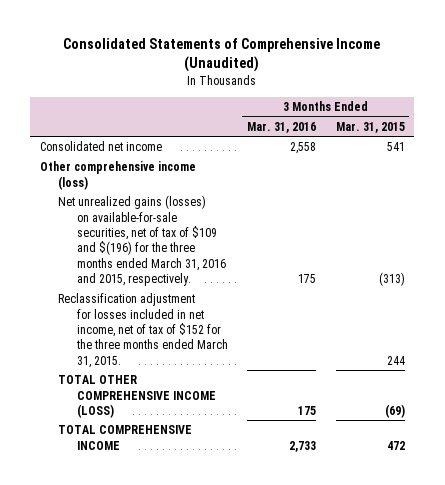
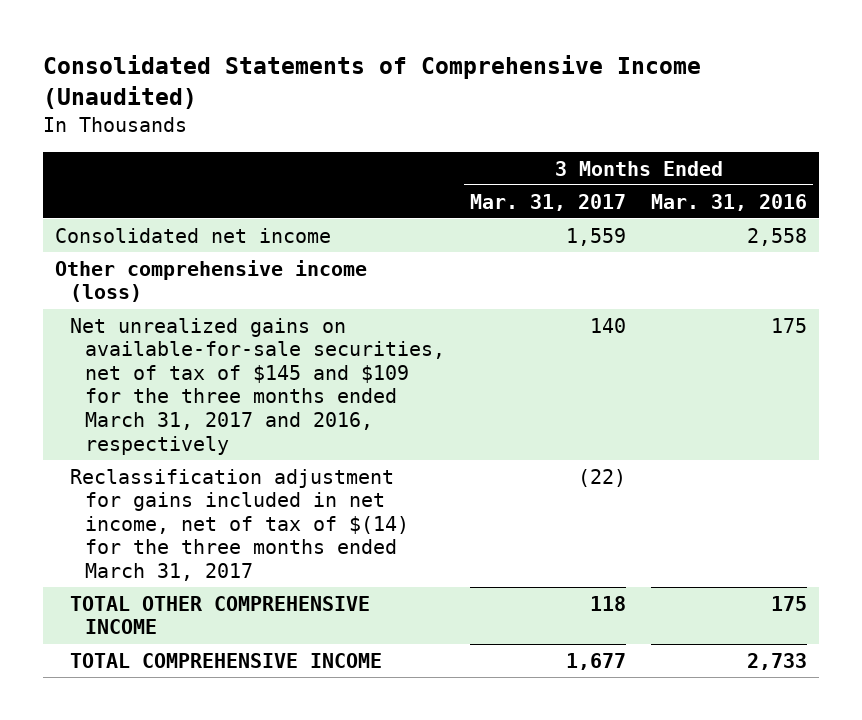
[335,121,405,133] Mar. 31, 2015 -> none
none -> [470,193,627,211] Mar. 31, 2017
[58,195,226,287] Net unrealized gains (losses) on available-for-sale securities, net of tax of $109 and $(196) for the three months ended March 31, 2016 and 2015, respectively. -> [70,317,446,455] Net unrealized gains on available-for-sale securities, net of tax of $145 and $109 for the three months ended March 31, 2017 and 2016, respectively
[58,293,228,368] Reclassification adjustment for losses included in net income, net of tax of $152 for the three months ended March 31, 2015. -> [70,468,410,581] Reclassification adjustment for gains included in net income, net of tax of $(14) for the three months ended March 31, 2017
[58,375,216,418] TOTAL OTHER COMPREHENSIVE INCOME (LOSS) -> [70,595,371,635] TOTAL OTHER COMPREHENSIVE INCOME

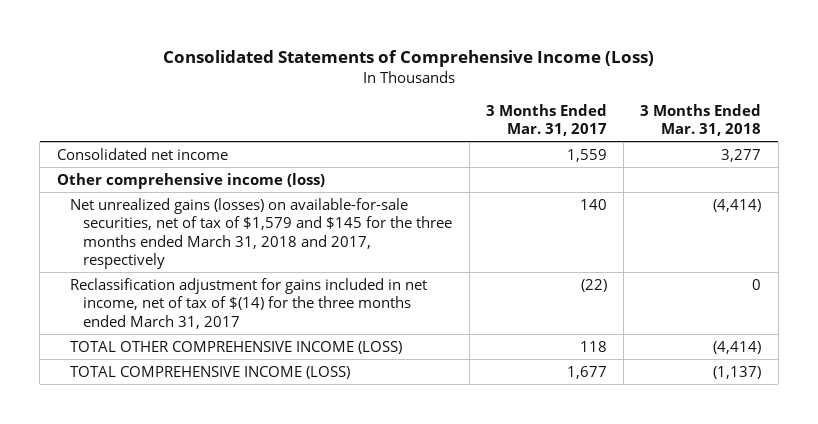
[42,54,701,109] Consolidated Statements of Comprehensive Income (Unaudited) -> [163,49,655,67] Consolidated Statements of Comprehensive Income (Loss)
[650,193,807,211] Mar. 31, 2016 -> none
none -> [640,103,762,137] 3 Months Ended Mar. 31, 2018
[70,317,446,455] Net unrealized gains on available-for-sale securities, net of tax of $145 and $109 for the three months ended March 31, 2017 and 2016, respectively -> [69,197,453,270] Net unrealized gains (losses) on available-for-sale securities, net of tax of $1,579 and $145 for the three months ended March 31, 2018 and 2017, respectively
[70,595,371,635] TOTAL OTHER COMPREHENSIVE INCOME -> [69,340,402,354] TOTAL OTHER COMPREHENSIVE INCOME (LOSS)
[70,652,383,668] TOTAL COMPREHENSIVE INCOME -> [69,365,350,379] TOTAL COMPREHENSIVE INCOME (LOSS)

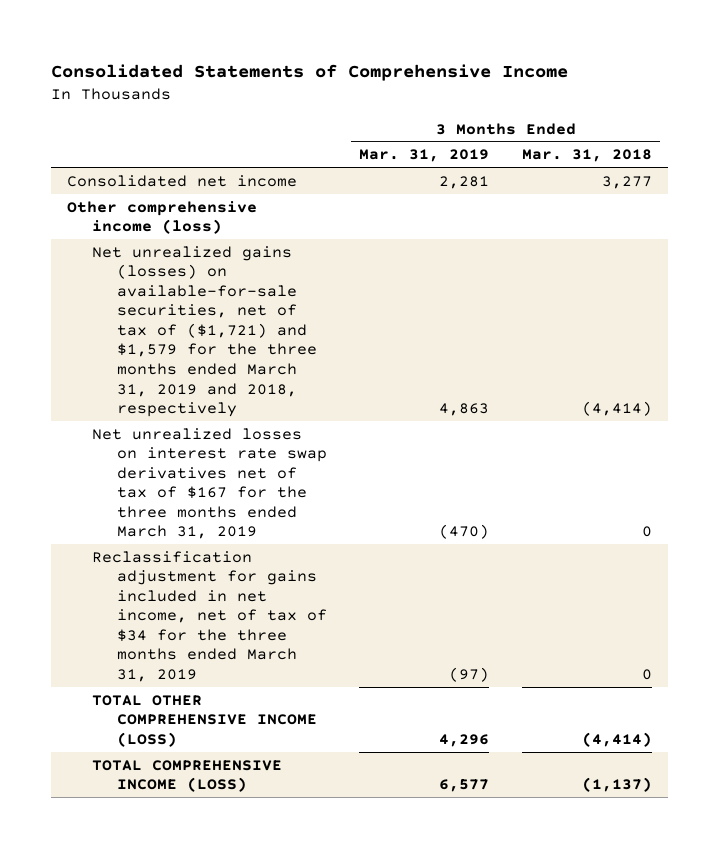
[163,49,655,67] Consolidated Statements of Comprehensive Income (Loss) -> [51,64,569,82] Consolidated Statements of Comprehensive Income
[485,103,607,137] 3 Months Ended Mar. 31, 2017 -> none
none -> [359,149,490,163] Mar. 31, 2019
[69,197,453,270] Net unrealized gains (losses) on available-for-sale securities, net of tax of $1,579 and $145 for the three months ended March 31, 2018 and 2017, respectively -> [92,245,318,418] Net unrealized gains (losses) on available-for-sale securities, net of tax of ($1,721) and $1,579 for the three months ended March 31, 2019 and 2018, respectively
none -> [92,427,328,540] Net unrealized losses on interest rate swap derivatives net of tax of $167 for the three months ended March 31, 2019
[69,277,427,329] Reclassification adjustment for gains included in net income, net of tax of $(14) for the three months ended March 31, 2017 -> [92,550,328,682] Reclassification adjustment for gains included in net income, net of tax of $34 for the three months ended March 31, 2019

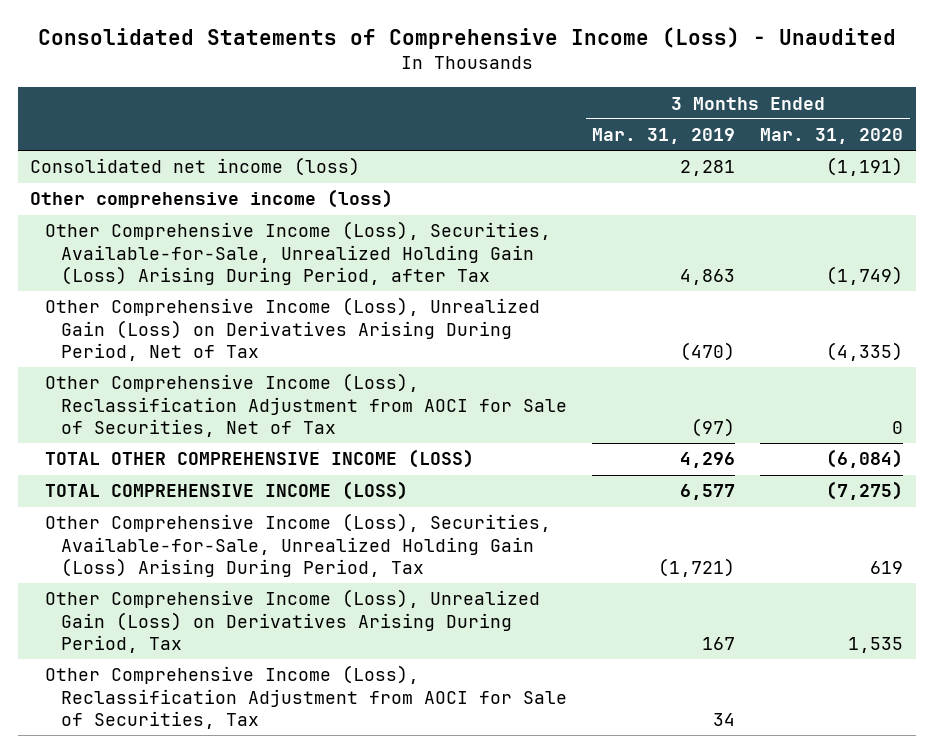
[51,64,569,82] Consolidated Statements of Comprehensive Income -> [37,27,896,50] Consolidated Statements of Comprehensive Income (Loss) - Unaudited
[521,149,652,163] Mar. 31, 2018 -> none
none -> [760,128,904,145] Mar. 31, 2020
[67,174,298,187] Consolidated net income -> [30,157,361,177] Consolidated net income (loss)
[92,245,318,418] Net unrealized gains (losses) on available-for-sale securities, net of tax of ($1,721) and $1,579 for the three months ended March 31, 2019 and 2018, respectively -> [45,221,552,285] Other Comprehensive Income (Loss), Securities, Available-for-Sale, Unrealized Holding Gain (Loss) Arising During Period, after Tax
[92,427,328,540] Net unrealized losses on interest rate swap derivatives net of tax of $167 for the three months ended March 31, 2019 -> [45,297,541,361] Other Comprehensive Income (Loss), Unrealized Gain (Loss) on Derivatives Arising During Period, Net of Tax
[92,550,328,682] Reclassification adjustment for gains included in net income, net of tax of $34 for the three months ended March 31, 2019 -> [45,373,567,437] Other Comprehensive Income (Loss), Reclassification Adjustment from AOCI for Sale of Securities, Net of Tax
none -> [45,513,552,577] Other Comprehensive Income (Loss), Securities, Available-for-Sale, Unrealized Holding Gain (Loss) Arising During Period, Tax
none -> [45,589,541,653] Other Comprehensive Income (Loss), Unrealized Gain (Loss) on Derivatives Arising During Period, Tax
none -> [45,665,567,729] Other Comprehensive Income (Loss), Reclassification Adjustment from AOCI for Sale of Securities, Tax

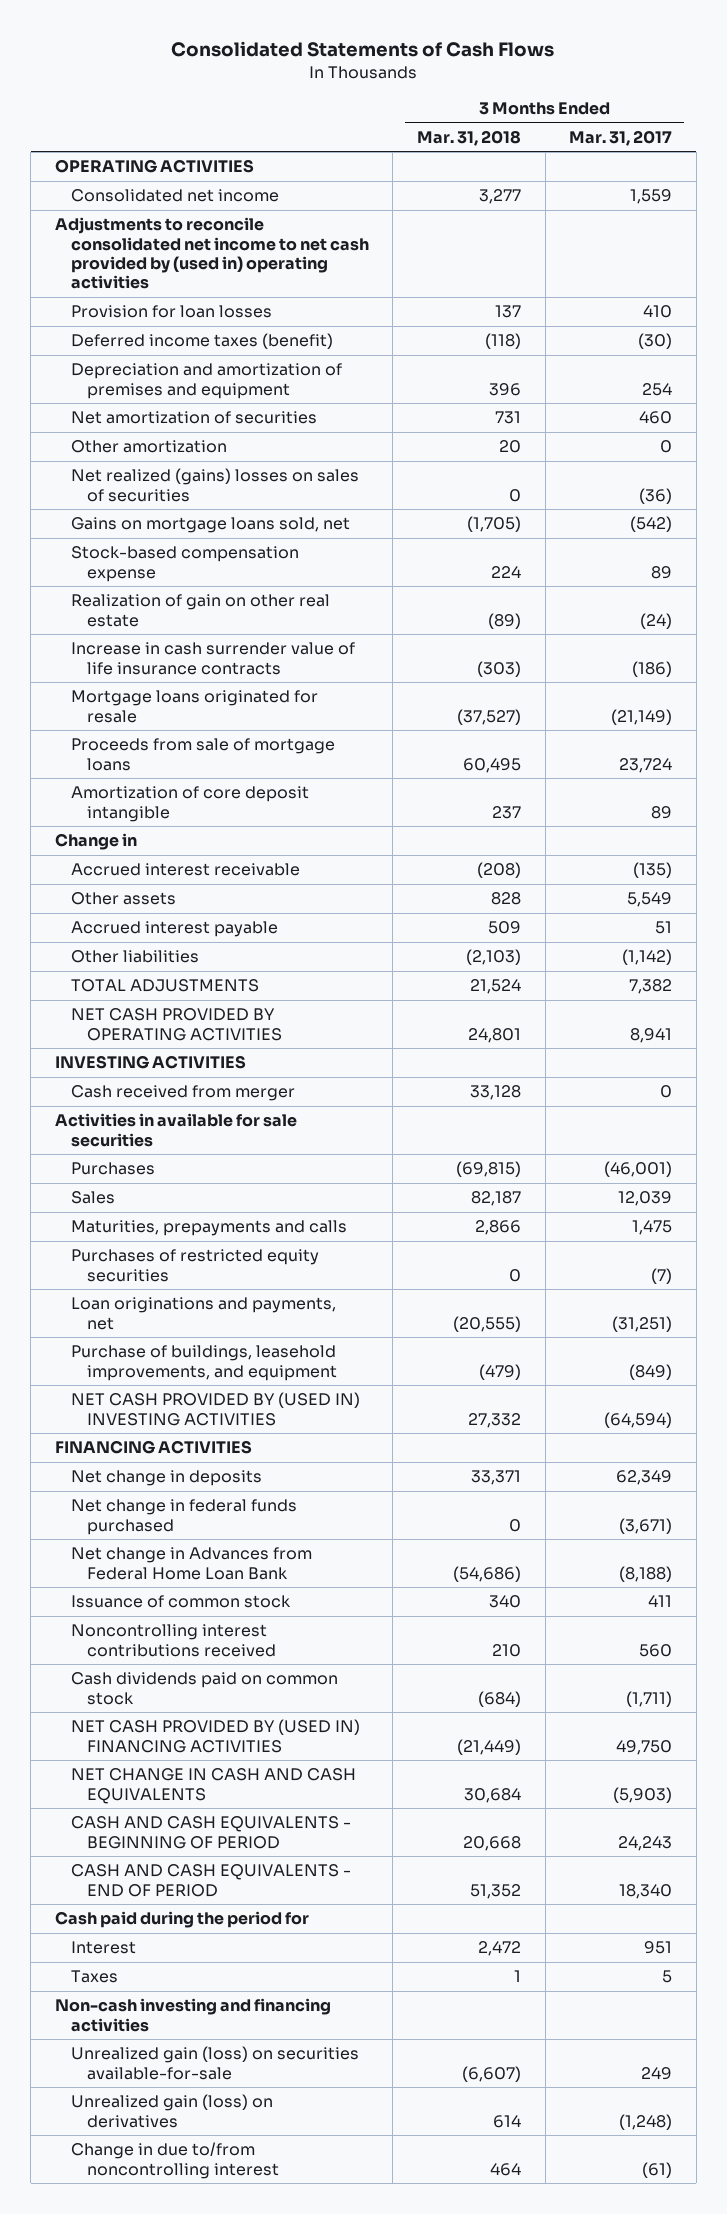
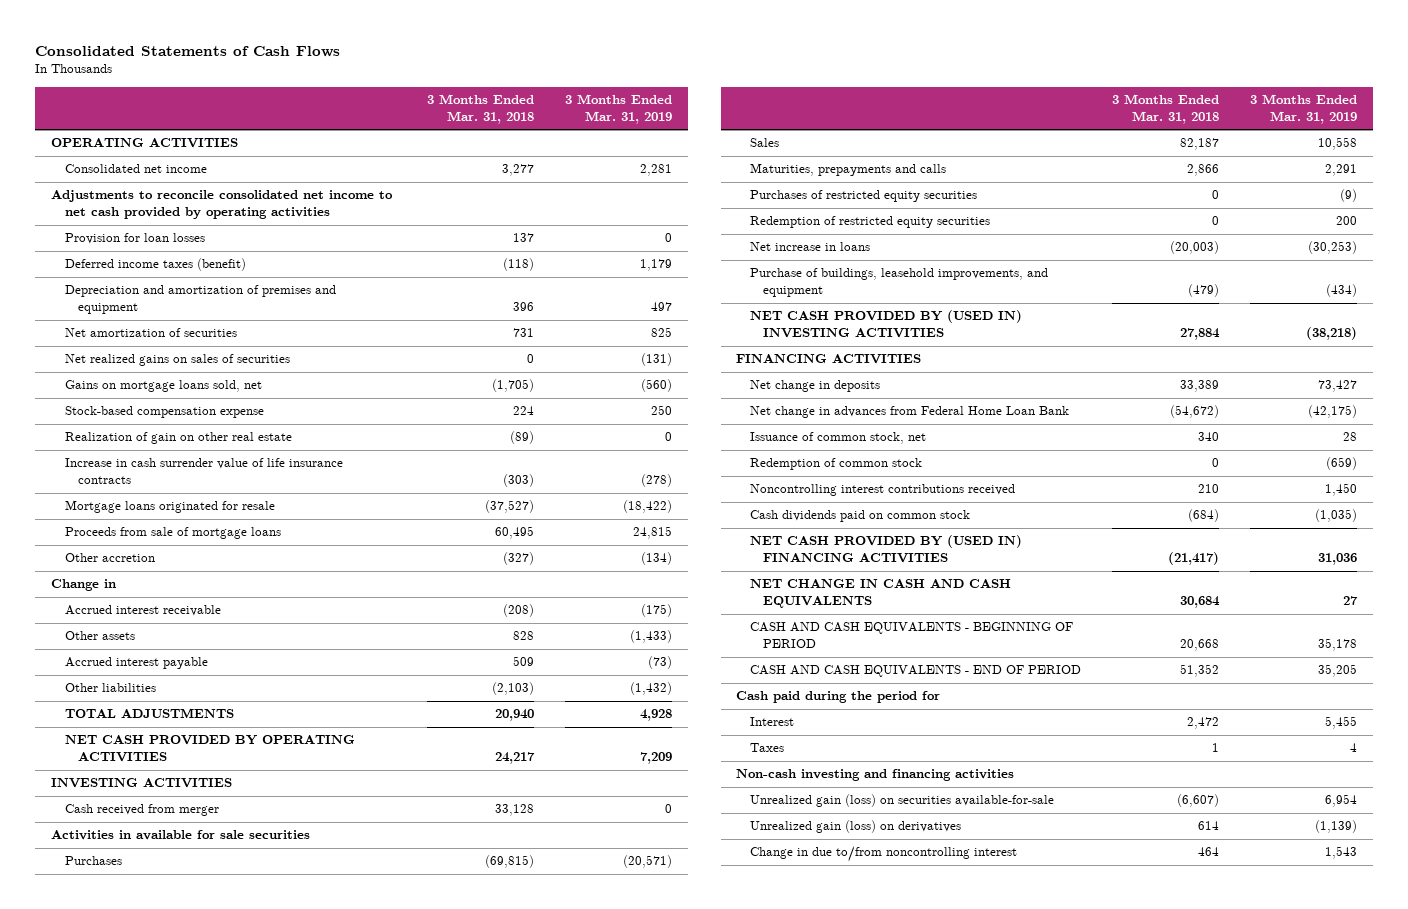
[569,129,673,146] Mar. 31, 2017 -> none
none -> [565,94,673,124] 3 Months Ended Mar. 31, 2019
[54,217,369,290] Adjustments to reconcile consolidated net income to net cash provided by (used in) operating activities -> [51,190,394,220] Adjustments to reconcile consolidated net income to net cash provided by operating activities
[70,440,227,454] Other amortization -> none
[70,468,359,502] Net realized (gains) losses on sales of securities -> [64,354,290,367] Net realized gains on sales of securities
[70,786,309,822] Amortization of core deposit intangible -> none
none -> [64,553,155,563] Other accretion
[469,979,521,995] 21,524 -> [494,709,534,722] 20,940
[467,1027,521,1043] 24,801 -> [494,752,535,765] 24,217
none -> [749,216,990,229] Redemption of restricted equity securities
[70,1297,336,1330] Loan originations and payments, net -> [749,242,870,252] Net increase in loans
[452,1315,521,1332] (20,555) -> [1169,241,1219,255] (20,003)
[467,1412,521,1428] 27,332 -> [1179,328,1220,341] 27,884
[70,1499,297,1535] Net change in federal funds purchased -> none
[470,1470,521,1486] 33,371 -> [1179,380,1219,393] 33,389
[70,1547,312,1580] Net change in Advances from Federal Home Loan Bank -> [749,406,1069,419] Net change in advances from Federal Home Loan Bank
[452,1565,521,1582] (54,686) -> [1169,405,1219,419] (54,672)
[70,1595,291,1609] Issuance of common stock -> [749,432,926,445] Issuance of common stock, net
none -> [749,458,922,471] Redemption of common stock
[456,1738,521,1755] (21,449) -> [1167,552,1219,566] (21,417)

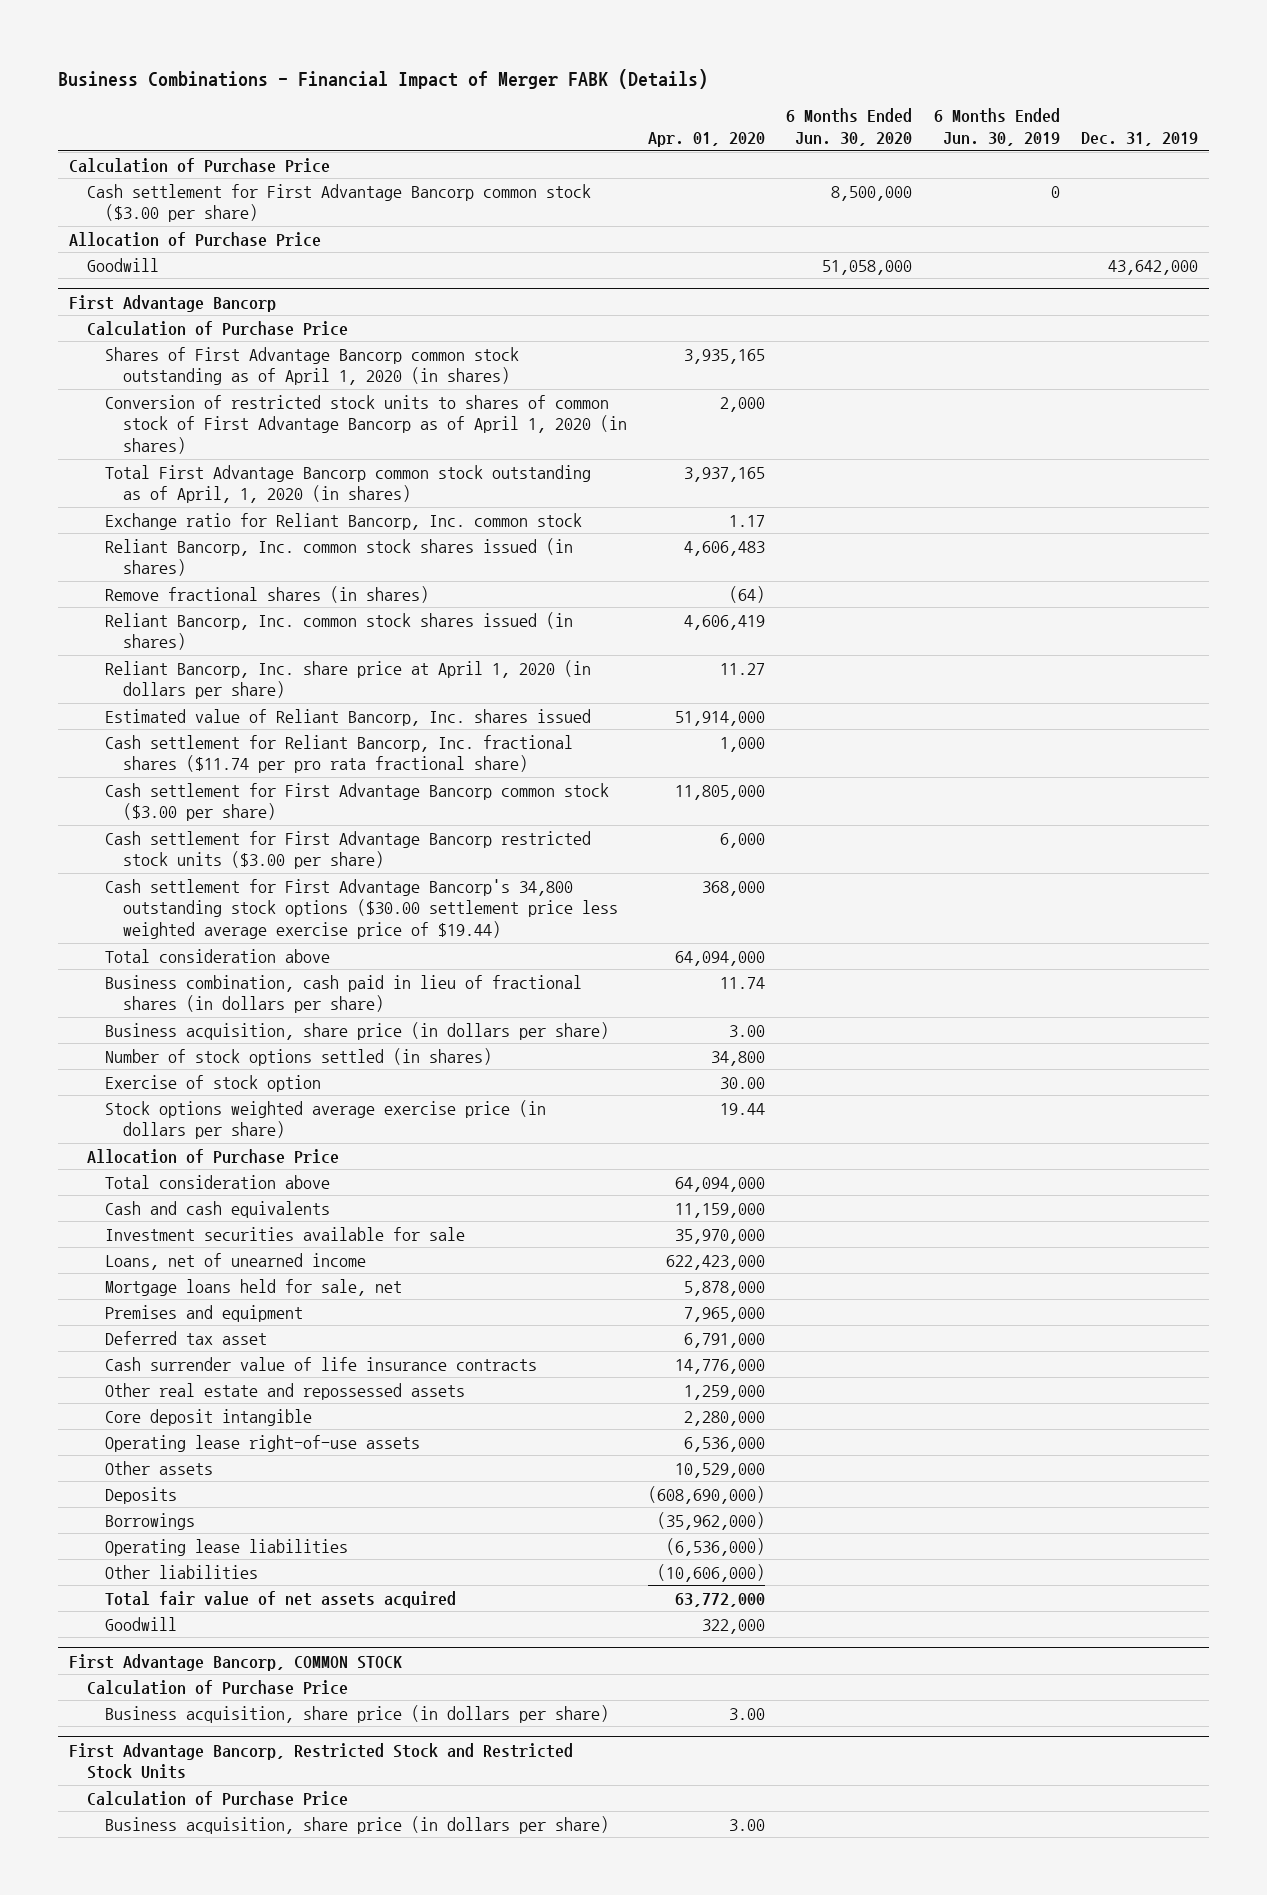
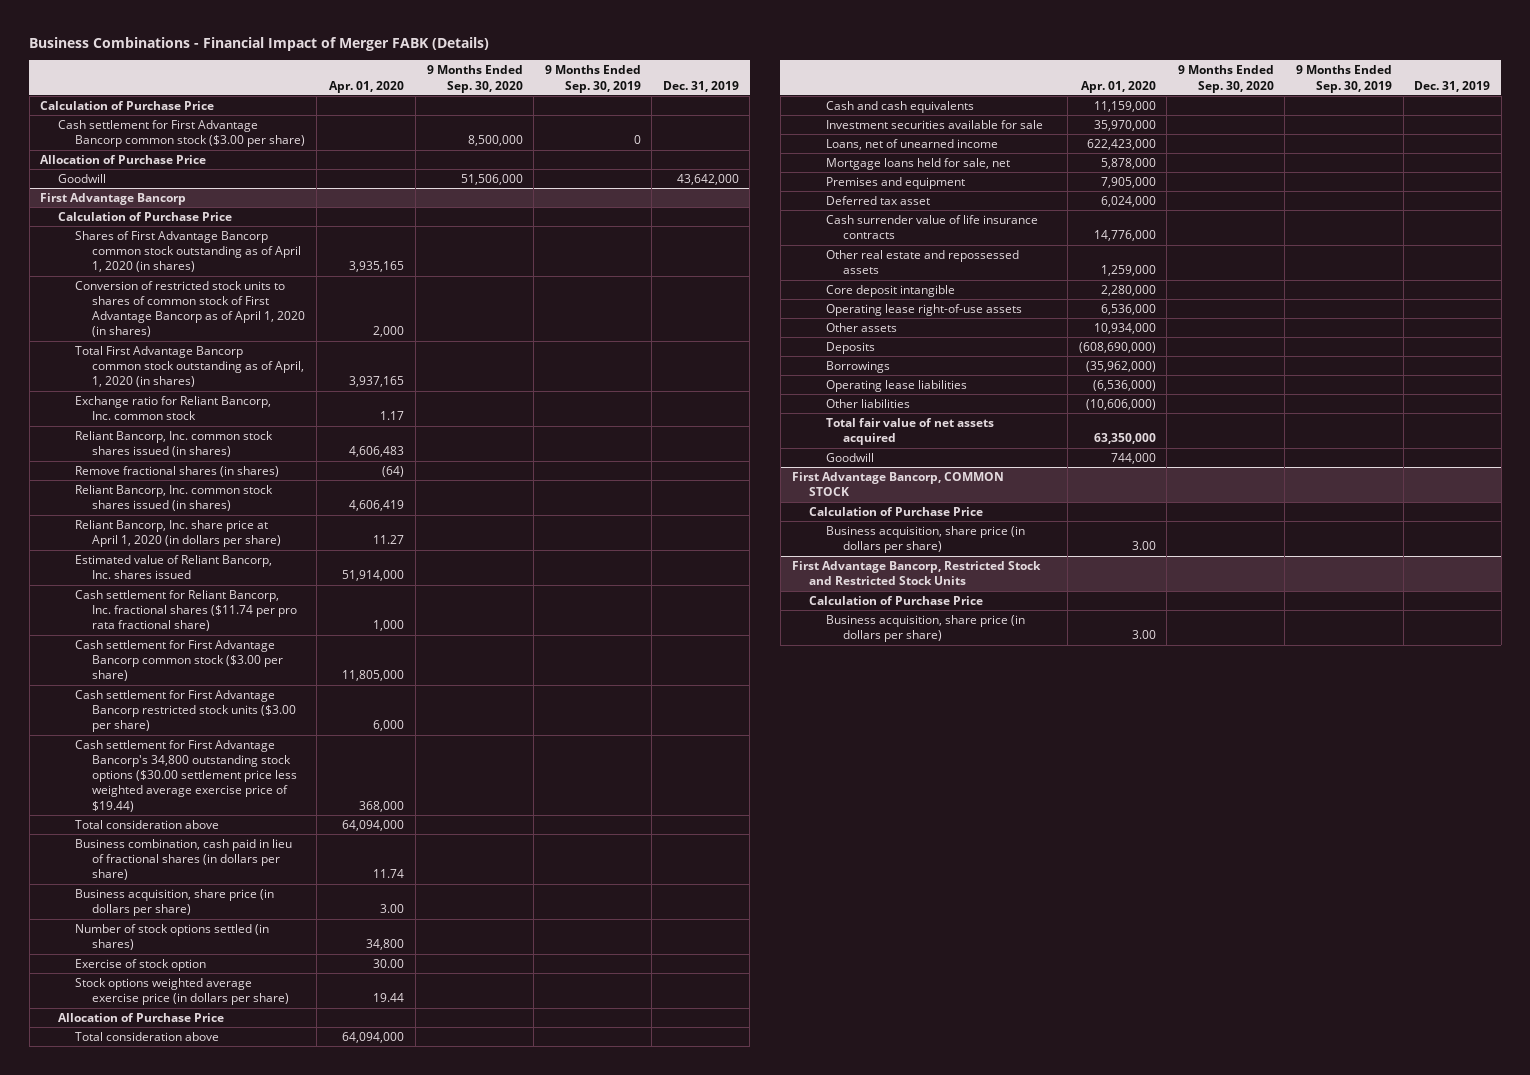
[786,108,913,146] 6 Months Ended Jun. 30, 2020 -> none
[933,108,1060,146] 6 Months Ended Jun. 30, 2019 -> none
none -> [426,65,523,93] 9 Months Ended Sep. 30, 2020
none -> [544,65,641,93] 9 Months Ended Sep. 30, 2019
[684,1306,766,1322] 7,965,000 -> [1100,177,1156,189] 7,905,000
[684,1332,766,1348] 6,791,000 -> [1100,196,1156,208] 6,024,000
[675,1462,766,1478] 10,529,000 -> [1093,323,1156,335] 10,934,000
[675,1592,766,1607] 63,772,000 -> [1093,433,1156,445] 63,350,000
[702,1618,766,1634] 322,000 -> [1110,453,1156,465] 744,000

